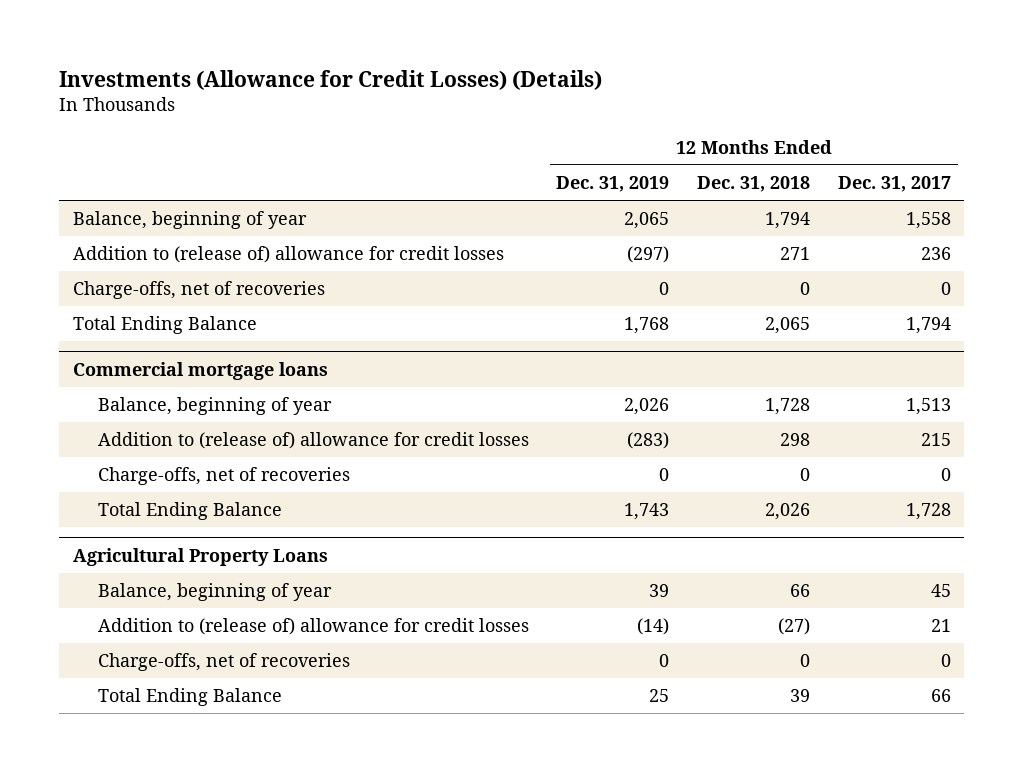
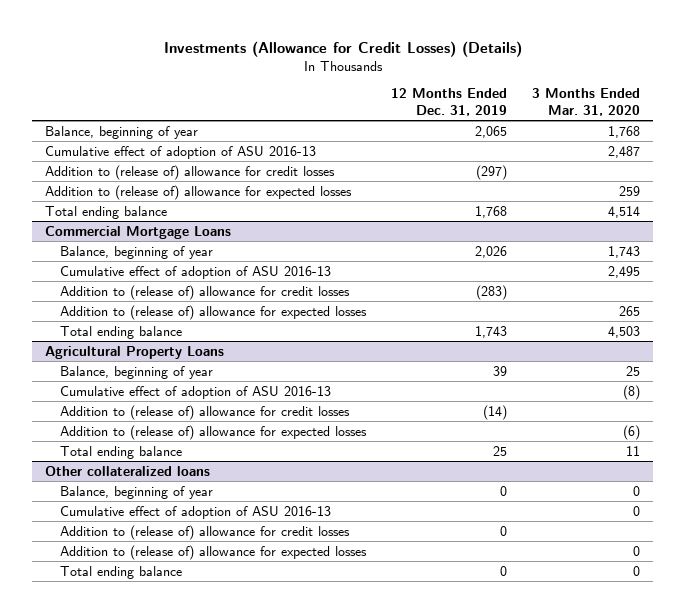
[697,175,811,192] Dec. 31, 2018 -> none
[837,175,951,192] Dec. 31, 2017 -> none
none -> [532,88,641,116] 3 Months Ended Mar. 31, 2020
none -> [44,145,316,159] Cumulative effect of adoption of ASU 2016-13
[72,281,325,300] Charge-offs, net of recoveries -> none
none -> [44,184,352,200] Addition to (release of) allowance for expected losses
[72,316,257,335] Total Ending Balance -> [44,205,167,219] Total ending balance
[72,361,328,380] Commercial mortgage loans -> [44,225,231,239] Commercial Mortgage Loans
none -> [59,265,331,279] Cumulative effect of adoption of ASU 2016-13
[97,467,350,486] Charge-offs, net of recoveries -> none
none -> [59,304,367,320] Addition to (release of) allowance for expected losses
[97,502,282,521] Total Ending Balance -> [59,325,182,339] Total ending balance
none -> [59,385,331,399] Cumulative effect of adoption of ASU 2016-13
[97,653,350,672] Charge-offs, net of recoveries -> none
none -> [59,424,367,440] Addition to (release of) allowance for expected losses
[97,688,282,707] Total Ending Balance -> [59,445,182,459] Total ending balance
none -> [44,465,210,476] Other collateralized loans
none -> [59,485,213,499] Balance, beginning of year
none -> [59,505,331,519] Cumulative effect of adoption of ASU 2016-13
none -> [59,524,350,540] Addition to (release of) allowance for credit losses
none -> [59,544,367,560] Addition to (release of) allowance for expected losses
none -> [59,565,182,579] Total ending balance

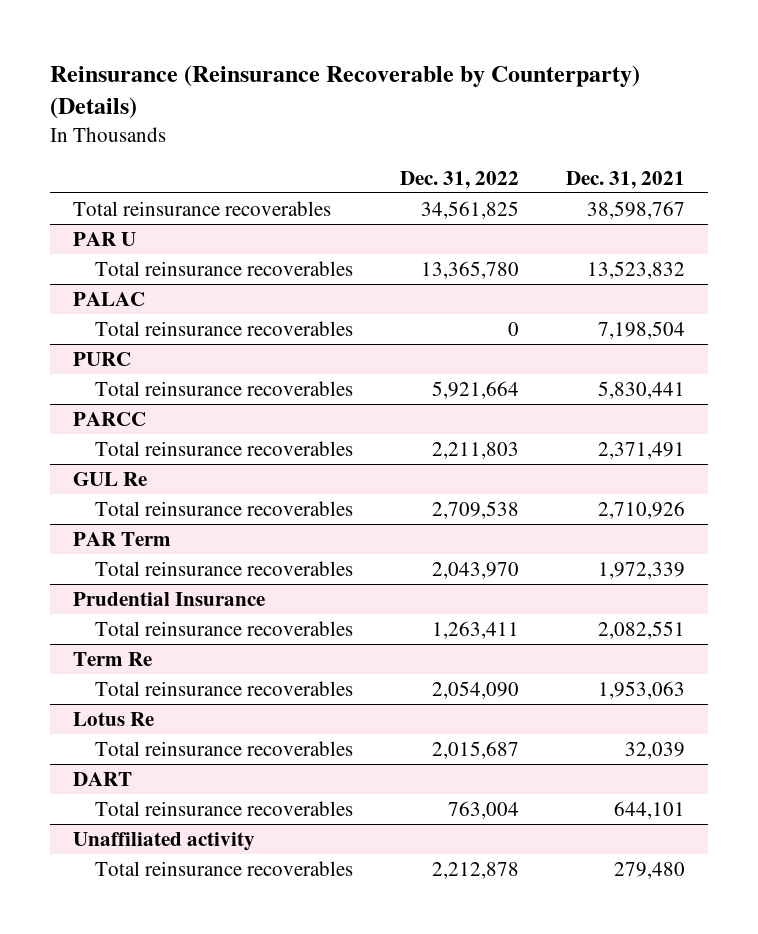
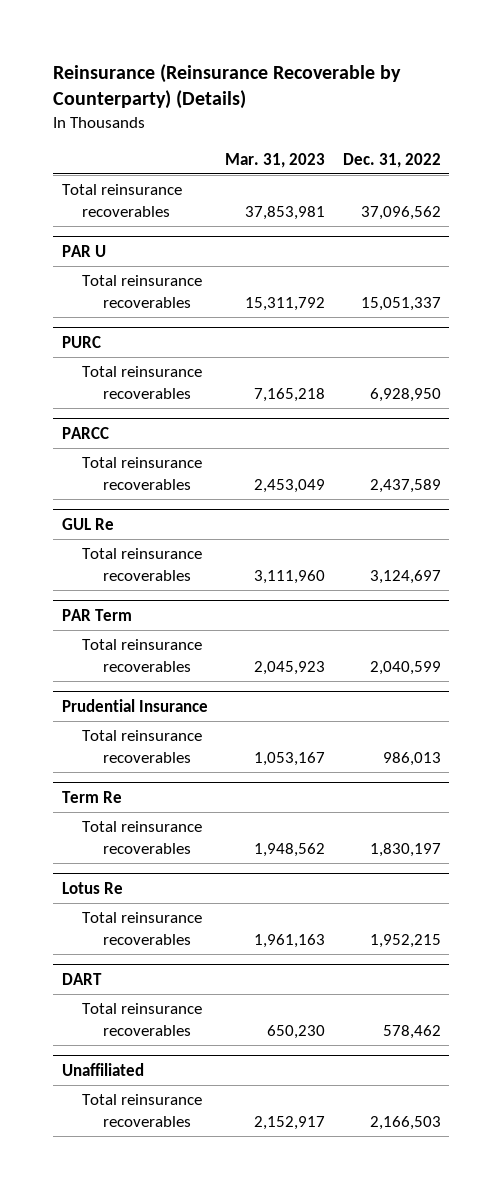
[565,170,685,189] Dec. 31, 2021 -> none
none -> [225,152,326,168] Mar. 31, 2023
[420,200,519,219] 34,561,825 -> [360,205,441,220] 37,096,562
[72,291,145,306] PALAC -> none
[95,320,354,336] Total reinsurance recoverables -> none
[420,260,519,279] 13,365,780 -> [360,296,441,311] 15,051,337
[431,380,519,399] 5,921,664 -> [369,387,441,402] 6,928,950
[431,441,519,459] 2,211,803 -> [369,478,441,493] 2,437,589
[431,500,519,519] 2,709,538 -> [369,569,441,584] 3,124,697
[431,561,519,579] 2,043,970 -> [369,660,441,675] 2,040,599
[431,620,519,639] 1,263,411 -> [382,751,441,766] 986,013
[431,680,519,699] 2,054,090 -> [369,842,441,857] 1,830,197
[431,740,519,759] 2,015,687 -> [369,933,441,948] 1,952,215
[447,800,519,819] 763,004 -> [382,1024,441,1039] 578,462
[72,831,255,851] Unaffiliated activity -> [61,1062,144,1076] Unaffiliated
[431,861,519,879] 2,212,878 -> [369,1115,441,1130] 2,166,503

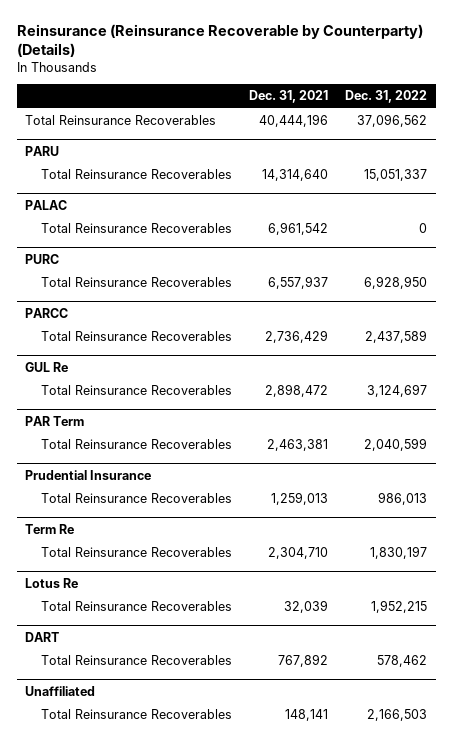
[225,152,326,168] Mar. 31, 2023 -> none
none -> [249,90,329,104] Dec. 31, 2021
[61,184,182,217] Total reinsurance recoverables -> [25,115,217,126] Total Reinsurance Recoverables
[61,244,106,257] PAR U -> [25,145,60,156] PARU
[82,275,203,308] Total reinsurance recoverables -> [41,169,233,180] Total Reinsurance Recoverables
none -> [25,199,68,210] PALAC
none -> [41,223,233,234] Total Reinsurance Recoverables
[82,366,203,399] Total reinsurance recoverables -> [41,277,233,288] Total Reinsurance Recoverables
[82,457,203,490] Total reinsurance recoverables -> [41,331,233,342] Total Reinsurance Recoverables
[82,548,203,581] Total reinsurance recoverables -> [41,385,233,396] Total Reinsurance Recoverables
[82,639,203,672] Total reinsurance recoverables -> [41,439,233,450] Total Reinsurance Recoverables
[82,730,203,763] Total reinsurance recoverables -> [41,493,233,504] Total Reinsurance Recoverables
[82,821,203,854] Total reinsurance recoverables -> [41,547,233,558] Total Reinsurance Recoverables
[82,912,203,945] Total reinsurance recoverables -> [41,601,233,612] Total Reinsurance Recoverables
[82,1003,203,1036] Total reinsurance recoverables -> [41,655,233,666] Total Reinsurance Recoverables
[82,1094,203,1127] Total reinsurance recoverables -> [41,709,233,720] Total Reinsurance Recoverables

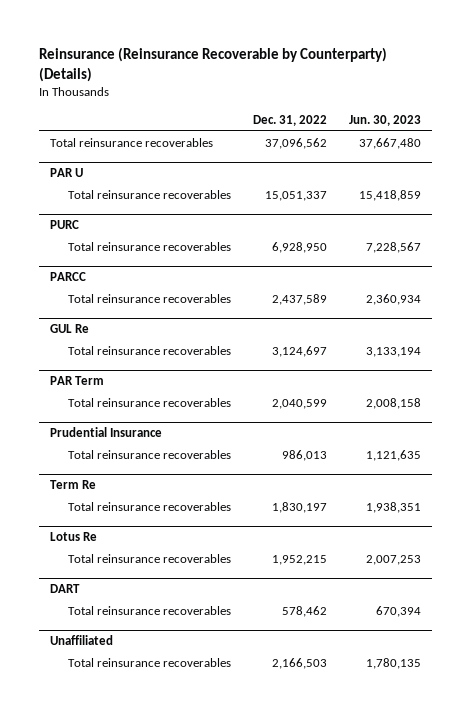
[249,90,329,104] Dec. 31, 2021 -> none
none -> [348,115,421,127] Jun. 30, 2023
[25,199,68,210] PALAC -> none
[41,223,233,234] Total Reinsurance Recoverables -> none
[25,115,217,126] Total Reinsurance Recoverables -> [49,138,213,148] Total reinsurance recoverables
[25,145,60,156] PARU -> [49,168,83,178] PAR U
[41,169,233,180] Total Reinsurance Recoverables -> [68,190,232,200] Total reinsurance recoverables
[41,277,233,288] Total Reinsurance Recoverables -> [68,242,232,252] Total reinsurance recoverables
[41,331,233,342] Total Reinsurance Recoverables -> [68,294,232,304] Total reinsurance recoverables
[41,385,233,396] Total Reinsurance Recoverables -> [68,346,232,356] Total reinsurance recoverables
[41,439,233,450] Total Reinsurance Recoverables -> [68,398,232,408] Total reinsurance recoverables
[41,493,233,504] Total Reinsurance Recoverables -> [68,450,232,460] Total reinsurance recoverables
[41,547,233,558] Total Reinsurance Recoverables -> [68,502,232,512] Total reinsurance recoverables
[41,601,233,612] Total Reinsurance Recoverables -> [68,554,232,564] Total reinsurance recoverables
[41,655,233,666] Total Reinsurance Recoverables -> [68,606,232,616] Total reinsurance recoverables
[41,709,233,720] Total Reinsurance Recoverables -> [68,658,232,668] Total reinsurance recoverables

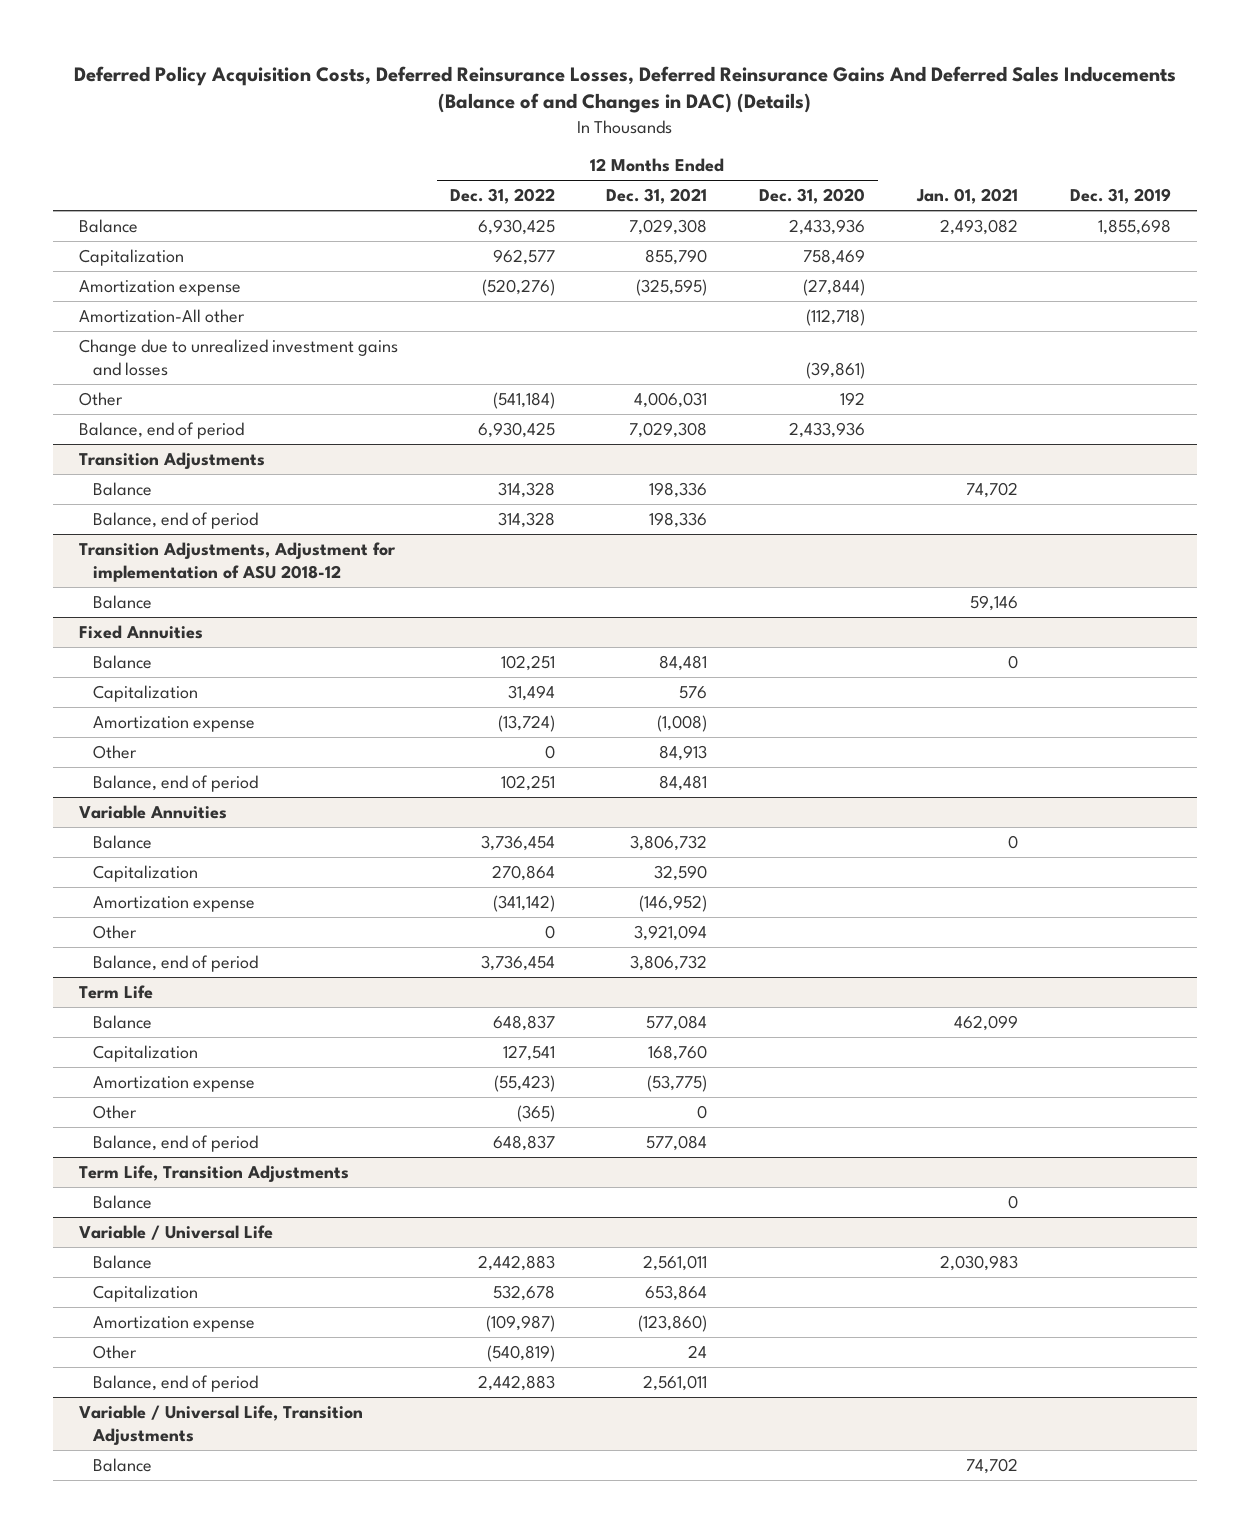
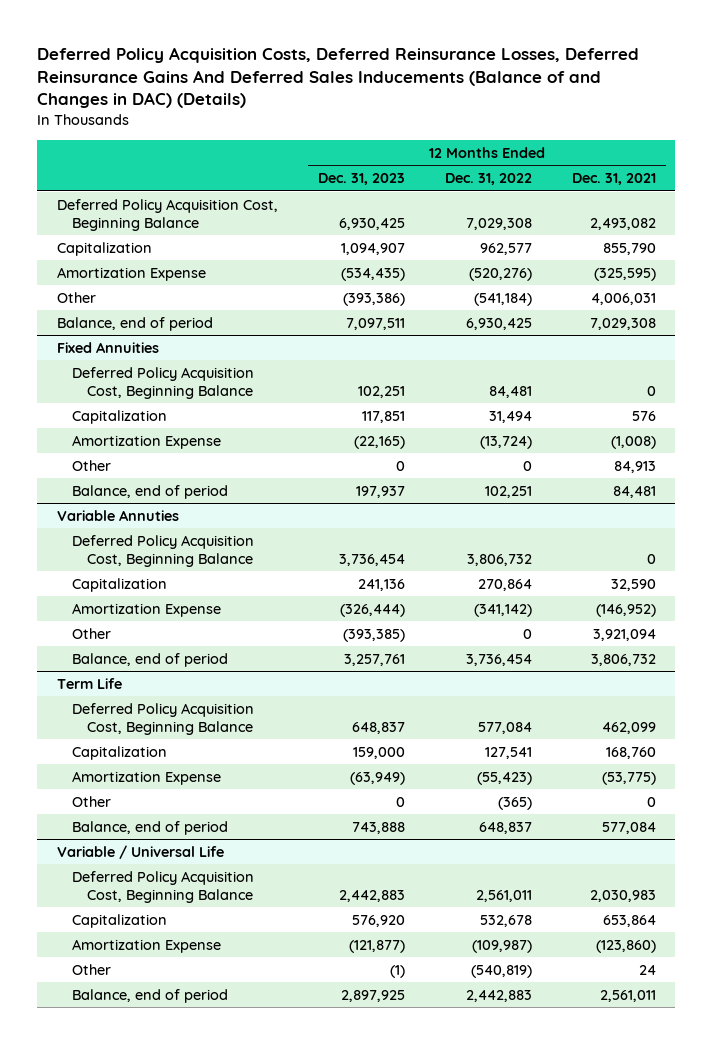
[759,188,866,205] Dec. 31, 2020 -> none
[916,188,1019,205] Jan. 01, 2021 -> none
[1070,188,1172,205] Dec. 31, 2019 -> none
none -> [318,173,406,186] Dec. 31, 2023
[78,218,138,233] Balance -> none
none -> [57,198,279,231] Deferred Policy Acquisition Cost, Beginning Balance
[78,308,245,323] Amortization-All other -> none
[78,338,398,376] Change due to unrealized investment gains and losses -> none
[78,279,241,296] Amortization expense -> [57,266,207,281] Amortization Expense
[78,451,265,469] Transition Adjustments -> none
[92,481,152,496] Balance -> none
[92,511,258,529] Balance, end of period -> none
[78,541,396,582] Transition Adjustments, Adjustment for implementation of ASU 2018-12 -> none
[92,594,152,609] Balance -> none
[92,654,152,669] Balance -> none
none -> [72,366,255,399] Deferred Policy Acquisition Cost, Beginning Balance
[92,715,255,732] Amortization expense -> [72,434,222,449] Amortization Expense
[92,834,152,849] Balance -> none
[78,804,227,819] Variable Annuities -> [57,509,180,521] Variable Annuties
none -> [72,534,255,567] Deferred Policy Acquisition Cost, Beginning Balance
[92,895,255,912] Amortization expense -> [72,602,222,617] Amortization Expense
[92,1014,152,1029] Balance -> none
none -> [72,702,255,735] Deferred Policy Acquisition Cost, Beginning Balance
[92,1075,255,1092] Amortization expense -> [72,770,222,785] Amortization Expense
[78,1164,349,1182] Term Life, Transition Adjustments -> none
[92,1194,152,1209] Balance -> none
[92,1254,152,1269] Balance -> none
none -> [72,870,255,903] Deferred Policy Acquisition Cost, Beginning Balance
[92,1315,255,1332] Amortization expense -> [72,938,222,953] Amortization Expense
[78,1404,363,1445] Variable / Universal Life, Transition Adjustments -> none
[92,1457,152,1472] Balance -> none

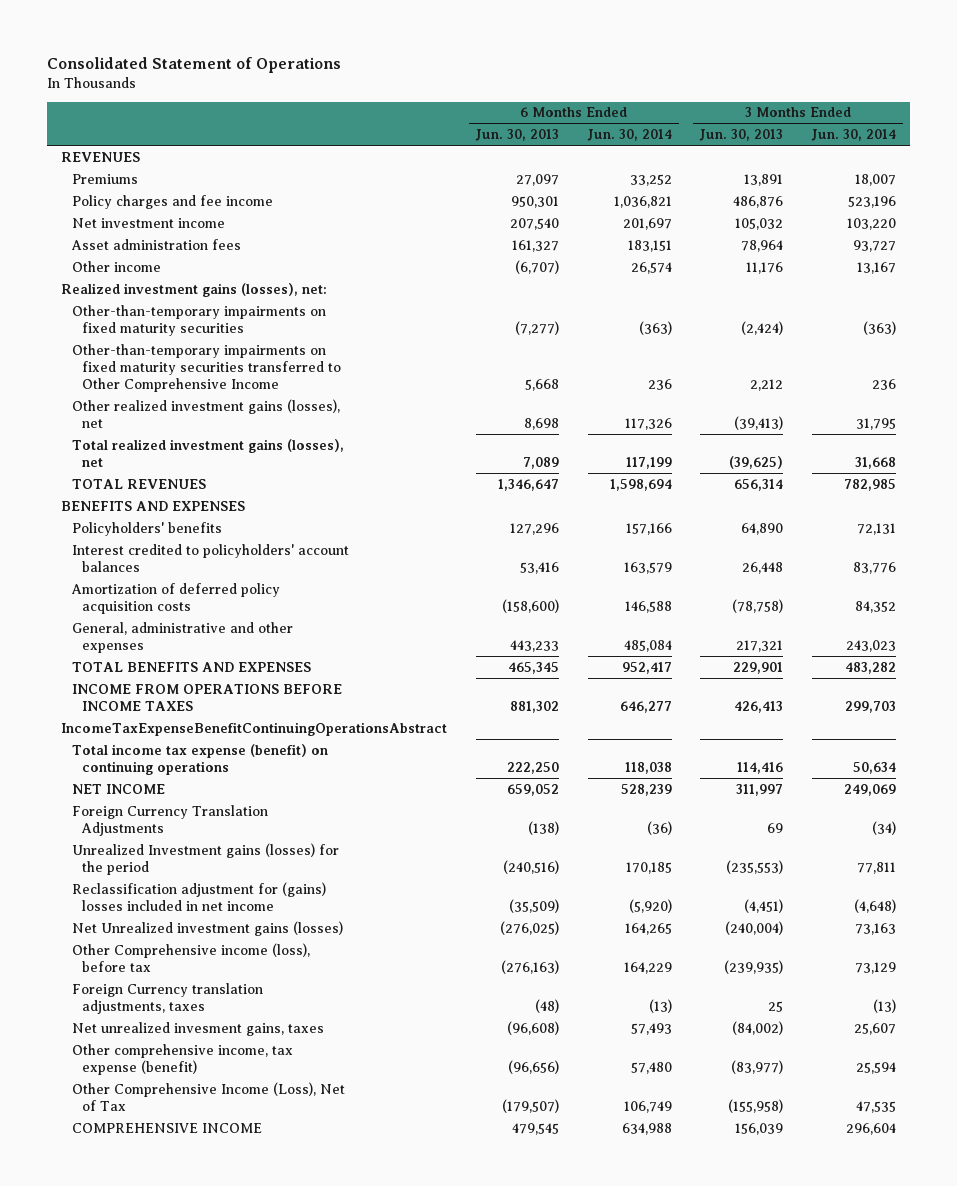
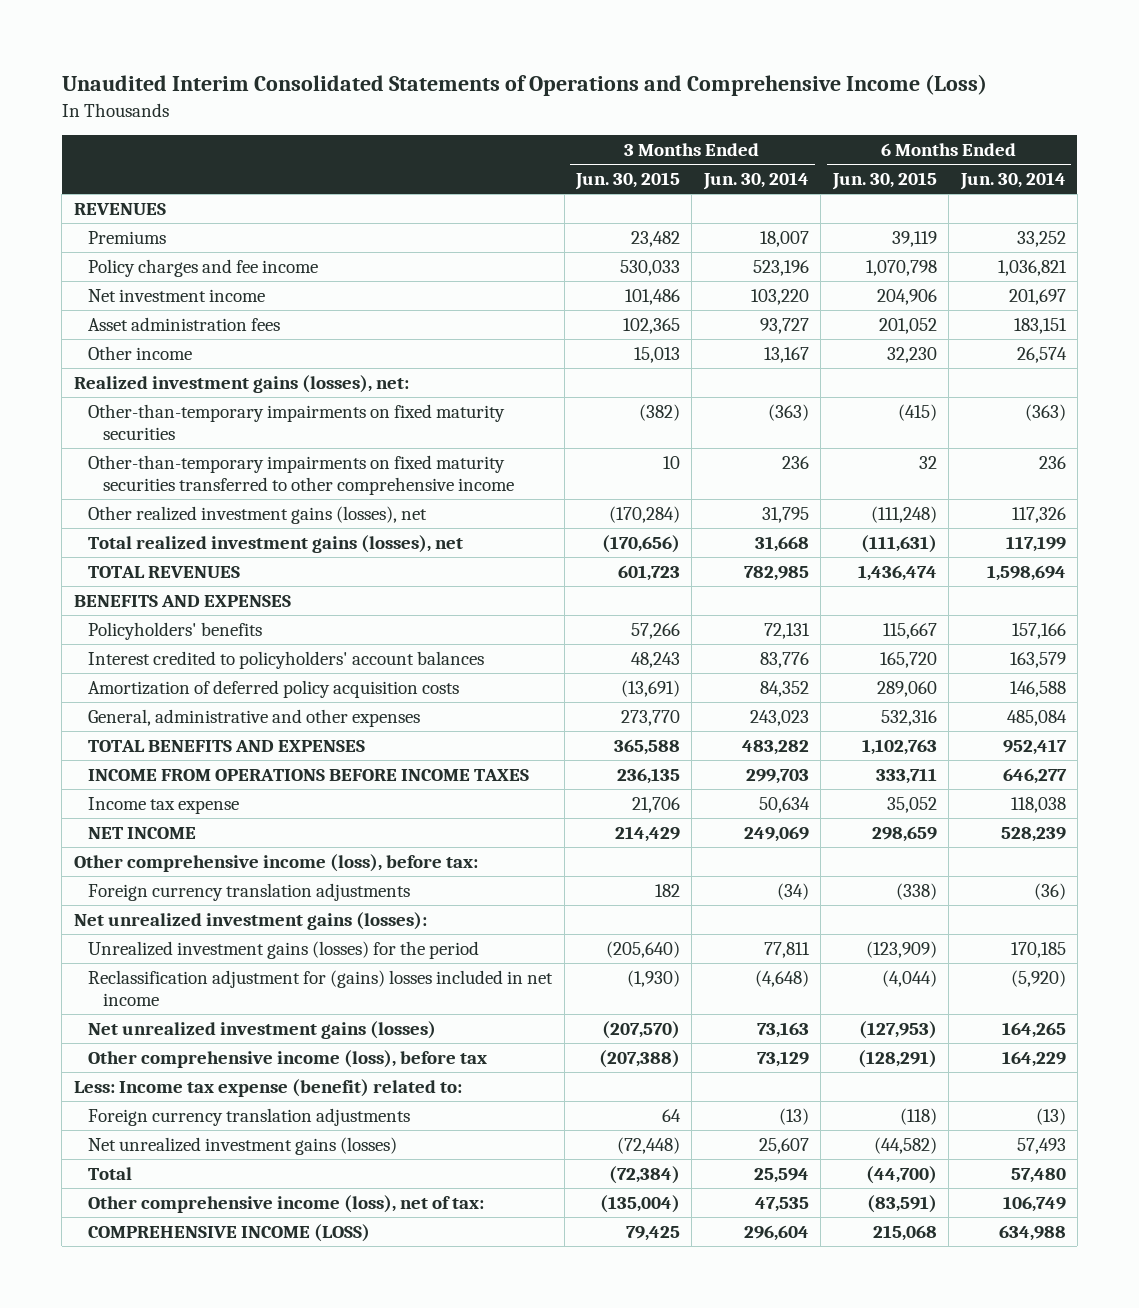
[46,56,341,73] Consolidated Statement of Operations -> [61,74,987,97] Unaudited Interim Consolidated Statements of Operations and Comprehensive Income (Loss)
[474,129,559,142] Jun. 30, 2013 -> none
[699,129,784,142] Jun. 30, 2013 -> none
none -> [575,172,681,191] Jun. 30, 2015
none -> [831,172,937,191] Jun. 30, 2015
[71,343,342,393] Other-than-temporary impairments on fixed maturity securities transferred to Other Comprehensive Income -> [88,454,514,495] Other-than-temporary impairments on fixed maturity securities transferred to other comprehensive income
[61,721,448,736] IncomeTaxExpenseBenefitContinuingOperationsAbstract -> none
[71,743,328,776] Total income tax expense (benefit) on continuing operations -> [88,796,240,814] Income tax expense
none -> [73,853,478,872] Other comprehensive income (loss), before tax:
[71,804,268,837] Foreign Currency Translation Adjustments -> [88,882,411,901] Foreign currency translation adjustments
none -> [73,911,427,930] Net unrealized investment gains (losses):
[71,842,339,876] Unrealized Investment gains (losses) for the period -> [88,940,480,959] Unrealized investment gains (losses) for the period
[71,920,343,936] Net Unrealized investment gains (losses) -> [88,1020,437,1039] Net unrealized investment gains (losses)
[71,942,310,973] Other Comprehensive income (loss), before tax -> [88,1049,488,1068] Other comprehensive income (loss), before tax
none -> [73,1078,462,1097] Less: Income tax expense (benefit) related to:
[71,982,263,1015] Foreign Currency translation adjustments, taxes -> [88,1107,411,1126] Foreign currency translation adjustments
[71,1021,324,1036] Net unrealized invesment gains, taxes -> [88,1136,398,1155] Net unrealized investment gains (losses)
[71,1043,293,1076] Other comprehensive income, tax expense (benefit) -> [88,1166,133,1180] Total
[71,1081,345,1112] Other Comprehensive Income (Loss), Net of Tax -> [88,1194,485,1213] Other comprehensive income (loss), net of tax:
[71,1122,262,1133] COMPREHENSIVE INCOME -> [88,1223,371,1242] COMPREHENSIVE INCOME (LOSS)

